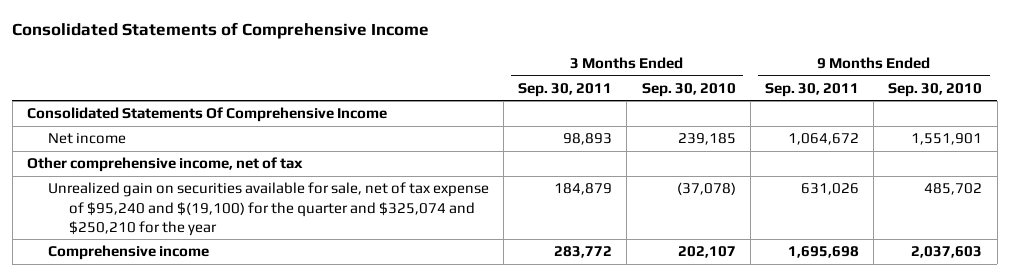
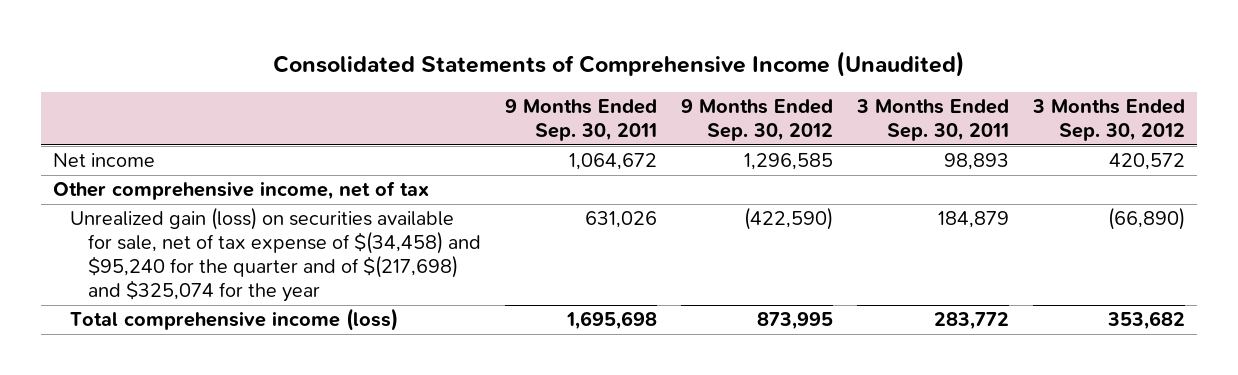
[12,22,430,40] Consolidated Statements of Comprehensive Income -> [272,50,965,77] Consolidated Statements of Comprehensive Income (Unaudited)
[641,82,736,97] Sep. 30, 2010 -> none
[888,82,983,97] Sep. 30, 2010 -> none
none -> [681,99,834,142] 9 Months Ended Sep. 30, 2012
none -> [1032,99,1186,142] 3 Months Ended Sep. 30, 2012
[26,107,387,123] Consolidated Statements Of Comprehensive Income -> none
[47,182,489,236] Unrealized gain on securities available for sale, net of tax expense of $95,240 and $(19,100) for the quarter and $325,074 and $250,210 for the year -> [70,207,482,303] Unrealized gain (loss) on securities available for sale, net of tax expense of $(34,458) and $95,240 for the quarter and of $(217,698) and $325,074 for the year
[47,245,209,261] Comprehensive income -> [70,308,399,332] Total comprehensive income (loss)

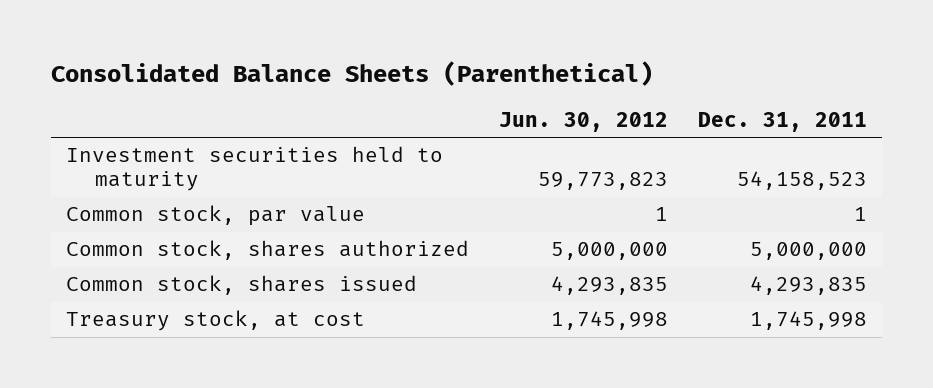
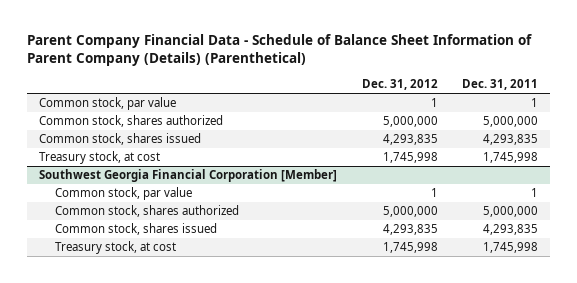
[50,61,653,87] Consolidated Balance Sheets (Parenthetical) -> [26,33,532,67] Parent Company Financial Data - Schedule of Balance Sheet Information of Parent Company (Details) (Parenthetical)
[499,112,669,133] Jun. 30, 2012 -> none
none -> [361,79,438,91] Dec. 31, 2012
[66,146,444,192] Investment securities held to maturity -> none
none -> [38,169,337,183] Southwest Georgia Financial Corporation [Member]
none -> [54,187,192,201] Common stock, par value
none -> [54,205,239,218] Common stock, shares authorized
none -> [54,223,217,236] Common stock, shares issued
none -> [54,241,176,255] Treasury stock, at cost

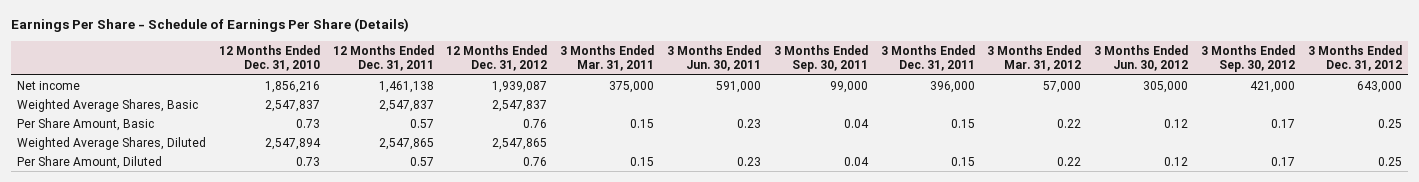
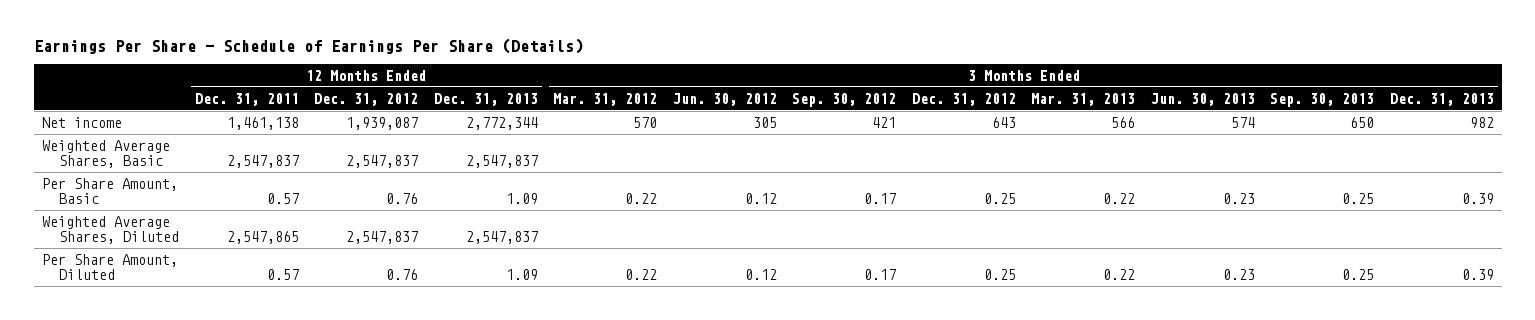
[218,44,320,72] 12 Months Ended Dec. 31, 2010 -> none
[560,44,655,72] 3 Months Ended Mar. 31, 2011 -> none
[666,44,761,72] 3 Months Ended Jun. 30, 2011 -> none
[773,44,868,73] 3 Months Ended Sep. 30, 2011 -> none
[880,44,975,72] 3 Months Ended Dec. 31, 2011 -> none
none -> [433,92,538,106] Dec. 31, 2013
none -> [1031,92,1136,106] Mar. 31, 2013
none -> [1150,92,1255,106] Jun. 30, 2013
none -> [1270,92,1375,107] Sep. 30, 2013
none -> [1389,92,1494,106] Dec. 31, 2013
[1043,80,1082,93] 57,000 -> [633,116,658,128] 570
[1143,80,1189,93] 305,000 -> [752,116,777,128] 305
[1249,80,1295,93] 421,000 -> [872,116,897,128] 421
[1356,80,1402,93] 643,000 -> [991,116,1016,128] 643
[492,137,548,150] 2,547,865 -> [346,230,419,244] 2,547,837

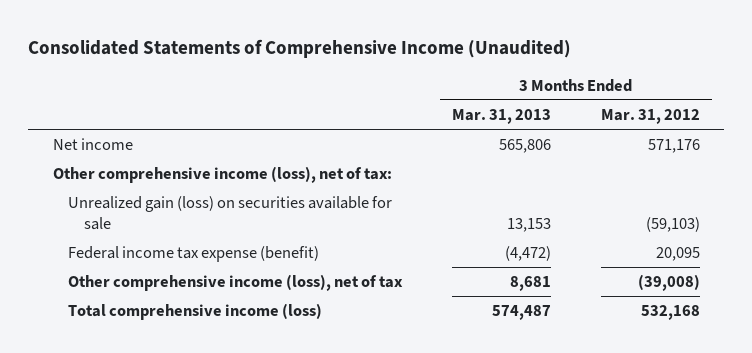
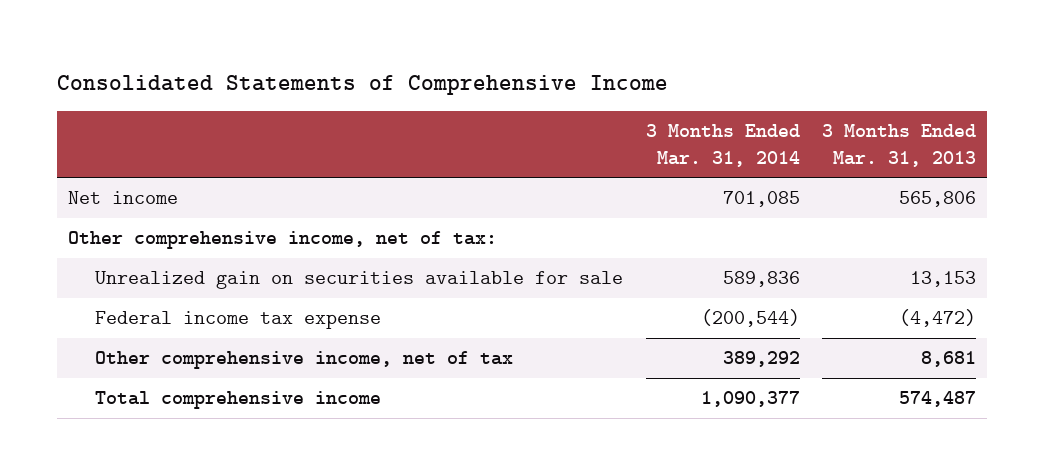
[27,38,571,58] Consolidated Statements of Comprehensive Income (Unaudited) -> [57,74,669,95] Consolidated Statements of Comprehensive Income
[600,108,700,124] Mar. 31, 2012 -> none
none -> [645,124,800,167] 3 Months Ended Mar. 31, 2014
[52,166,392,184] Other comprehensive income (loss), net of tax: -> [68,231,498,250] Other comprehensive income, net of tax:
[68,196,393,230] Unrealized gain (loss) on securities available for sale -> [95,271,624,290] Unrealized gain on securities available for sale
[68,246,320,263] Federal income tax expense (benefit) -> [95,311,382,330] Federal income tax expense
[68,274,404,292] Other comprehensive income (loss), net of tax -> [95,351,514,370] Other comprehensive income, net of tax
[68,303,323,321] Total comprehensive income (loss) -> [95,391,382,410] Total comprehensive income

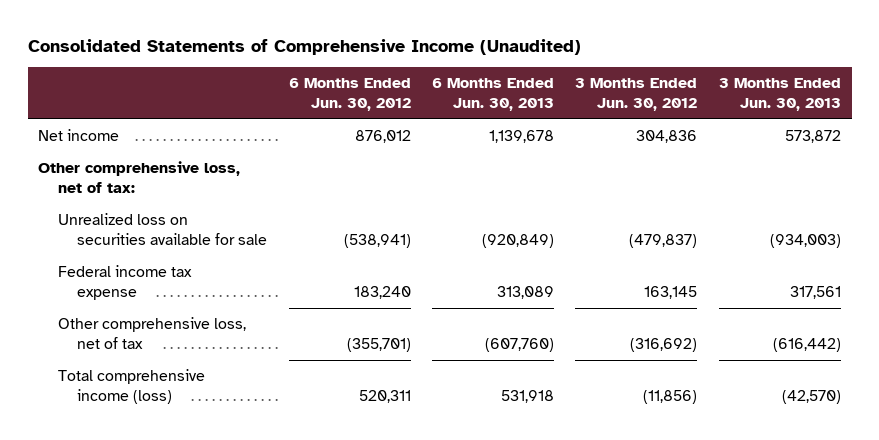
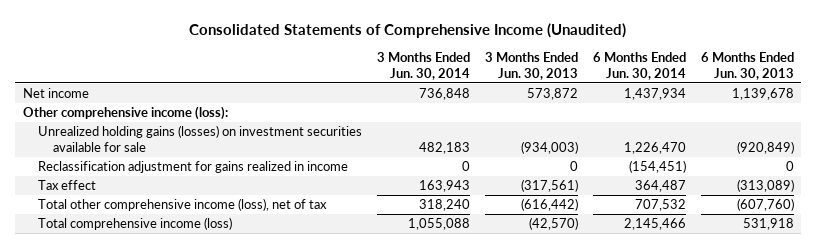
[288,78,411,112] 6 Months Ended Jun. 30, 2012 -> none
[575,78,698,112] 3 Months Ended Jun. 30, 2012 -> none
none -> [376,52,470,80] 3 Months Ended Jun. 30, 2014
none -> [592,52,686,80] 6 Months Ended Jun. 30, 2014
[38,161,241,194] Other comprehensive loss, net of tax: -> none
none -> [22,106,228,121] Other comprehensive income (loss):
[57,213,268,246] Unrealized loss on securities available for sale -> [37,125,362,152] Unrealized holding gains (losses) on investment securities available for sale
none -> [37,161,348,174] Reclassification adjustment for gains realized in income
[57,265,192,301] Federal income tax expense -> [37,180,96,191] Tax effect
[497,286,555,300] 313,089 -> [736,179,794,193] (313,089)
[789,286,841,300] 317,561 -> [520,179,578,193] (317,561)
[57,317,246,350] Other comprehensive loss, net of tax -> [37,198,327,212] Total other comprehensive income (loss), net of tax

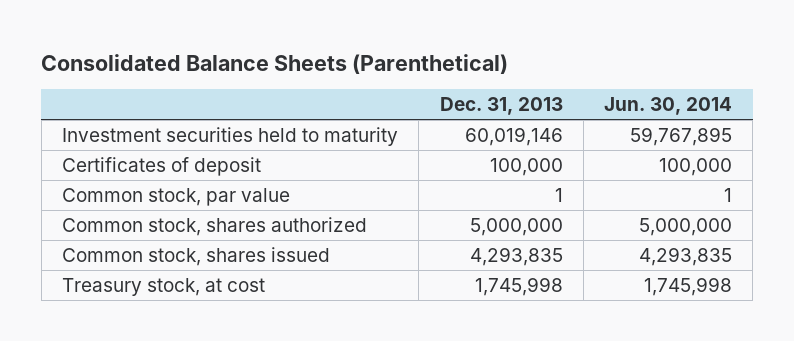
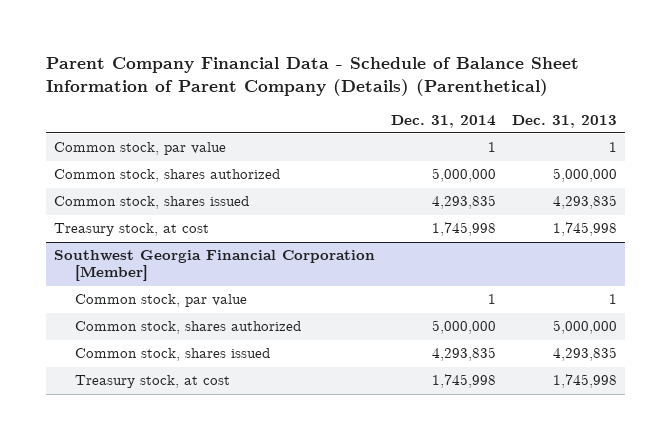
[41,53,509,74] Consolidated Balance Sheets (Parenthetical) -> [46,56,580,96] Parent Company Financial Data - Schedule of Balance Sheet Information of Parent Company (Details) (Parenthetical)
[604,97,733,116] Jun. 30, 2014 -> none
none -> [390,114,496,128] Dec. 31, 2014
[62,126,399,146] Investment securities held to maturity -> none
[62,156,262,176] Certificates of deposit -> none
none -> [54,250,376,282] Southwest Georgia Financial Corporation [Member]
none -> [75,294,248,308] Common stock, par value
none -> [75,321,302,335] Common stock, shares authorized
none -> [75,348,271,362] Common stock, shares issued
none -> [75,375,231,389] Treasury stock, at cost

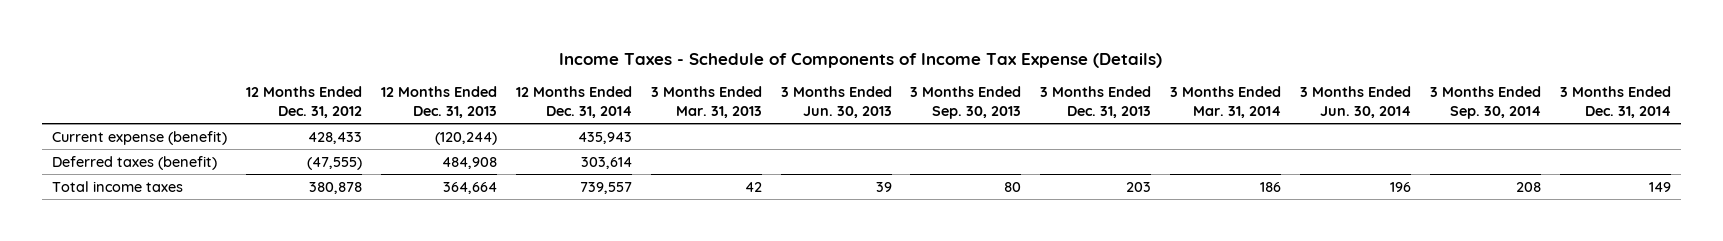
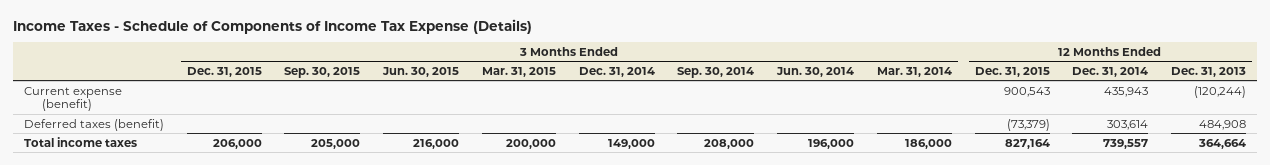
[245,86,362,118] 12 Months Ended Dec. 31, 2012 -> none
[650,86,762,118] 3 Months Ended Mar. 31, 2013 -> none
[780,86,892,118] 3 Months Ended Jun. 30, 2013 -> none
[910,86,1022,119] 3 Months Ended Sep. 30, 2013 -> none
[1040,86,1152,118] 3 Months Ended Dec. 31, 2013 -> none
none -> [186,66,262,77] Dec. 31, 2015
none -> [284,66,361,78] Sep. 30, 2015
none -> [382,66,460,77] Jun. 30, 2015
none -> [481,66,556,77] Mar. 31, 2015
none -> [974,66,1050,77] Dec. 31, 2015
[1260,181,1282,192] 186 -> [904,138,952,149] 186,000
[1390,181,1412,192] 196 -> [808,138,855,149] 196,000
[1516,181,1542,192] 208 -> [704,138,755,149] 208,000
[1649,181,1672,192] 149 -> [607,138,655,149] 149,000

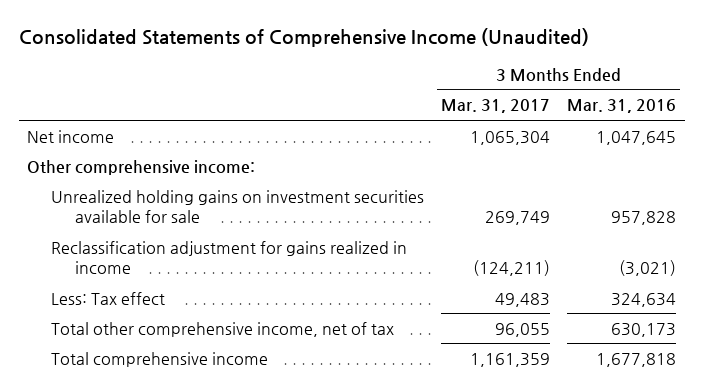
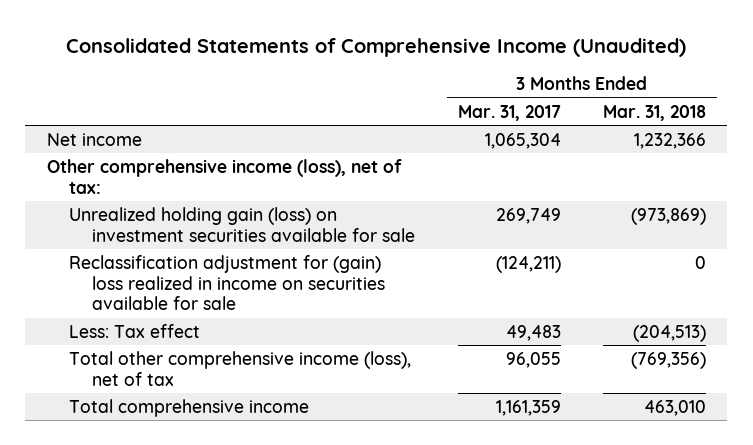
[567,99,677,114] Mar. 31, 2016 -> none
none -> [603,104,707,121] Mar. 31, 2018
[27,159,256,175] Other comprehensive income: -> [46,158,402,194] Other comprehensive income (loss), net of tax:
[50,189,424,224] Unrealized holding gains on investment securities available for sale -> [69,206,416,242] Unrealized holding gain (loss) on investment securities available for sale
[50,240,407,275] Reclassification adjustment for gains realized in income -> [69,254,386,311] Reclassification adjustment for (gain) loss realized in income on securities available for sale
[50,321,394,337] Total other comprehensive income, net of tax -> [69,350,412,386] Total other comprehensive income (loss), net of tax

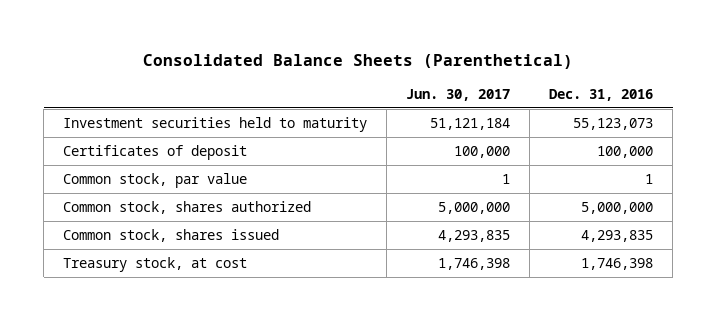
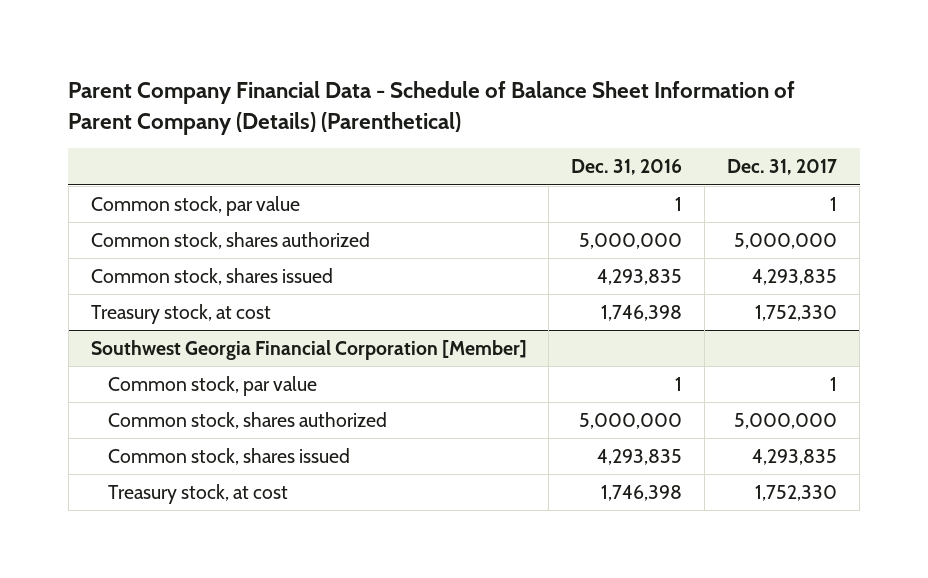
[143,53,574,69] Consolidated Balance Sheets (Parenthetical) -> [68,81,796,135] Parent Company Financial Data - Schedule of Balance Sheet Information of Parent Company (Details) (Parenthetical)
[406,88,511,101] Jun. 30, 2017 -> none
none -> [727,159,838,176] Dec. 31, 2017
[63,116,368,132] Investment securities held to maturity -> none
[63,144,248,160] Certificates of deposit -> none
none -> [90,340,527,361] Southwest Georgia Financial Corporation [Member]
none -> [108,376,318,397] Common stock, par value
none -> [108,412,388,430] Common stock, shares authorized
none -> [108,448,351,466] Common stock, shares issued
none -> [108,484,289,505] Treasury stock, at cost

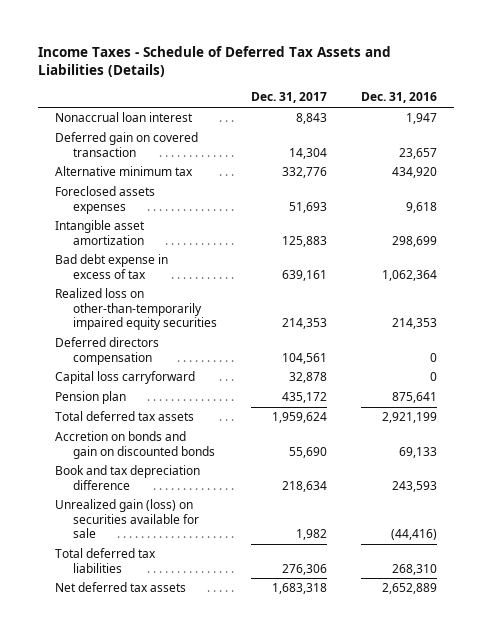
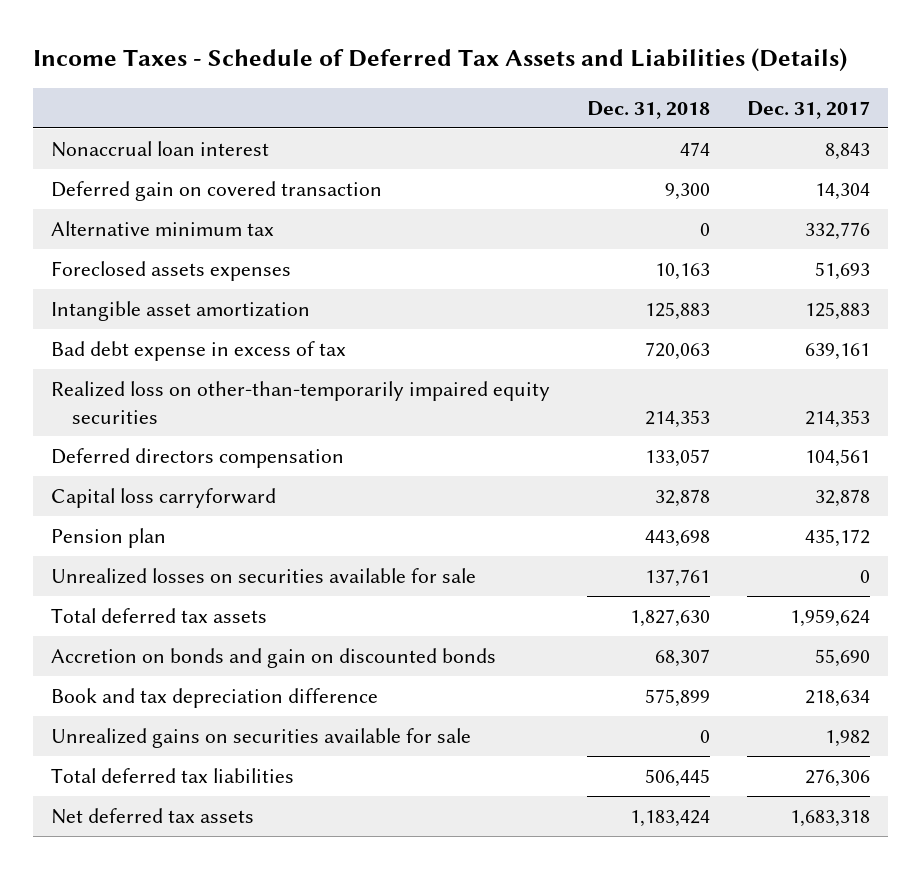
[360,92,437,104] Dec. 31, 2016 -> none
none -> [586,100,710,119] Dec. 31, 2018
none -> [51,567,477,584] Unrealized losses on securities available for sale
[55,499,200,538] Unrealized gain (loss) on securities available for sale -> [51,727,472,748] Unrealized gains on securities available for sale

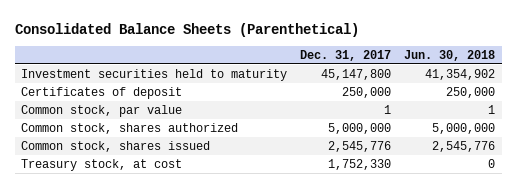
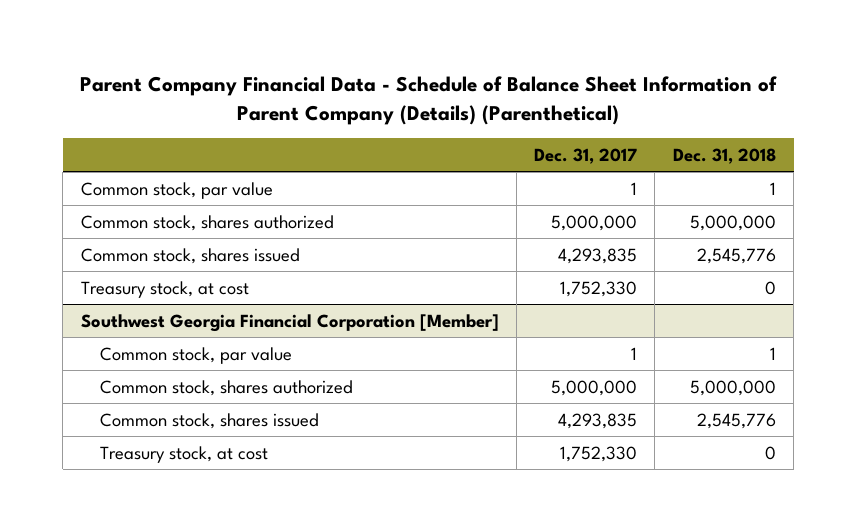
[14,22,359,37] Consolidated Balance Sheets (Parenthetical) -> [80,76,778,125] Parent Company Financial Data - Schedule of Balance Sheet Information of Parent Company (Details) (Parenthetical)
[404,49,496,61] Jun. 30, 2018 -> none
none -> [672,147,776,164] Dec. 31, 2018
[21,69,288,82] Investment securities held to maturity -> none
[21,87,183,100] Certificates of deposit -> none
[328,141,392,153] 2,545,776 -> [558,247,638,264] 4,293,835
none -> [80,313,499,332] Southwest Georgia Financial Corporation [Member]
none -> [100,346,293,364] Common stock, par value
none -> [100,379,354,396] Common stock, shares authorized
none -> [100,412,320,429] Common stock, shares issued
none -> [100,445,269,463] Treasury stock, at cost

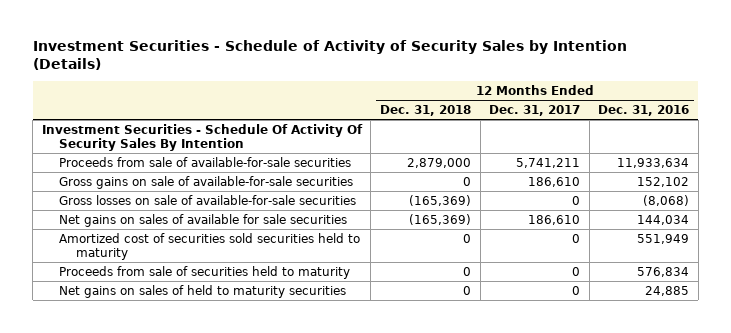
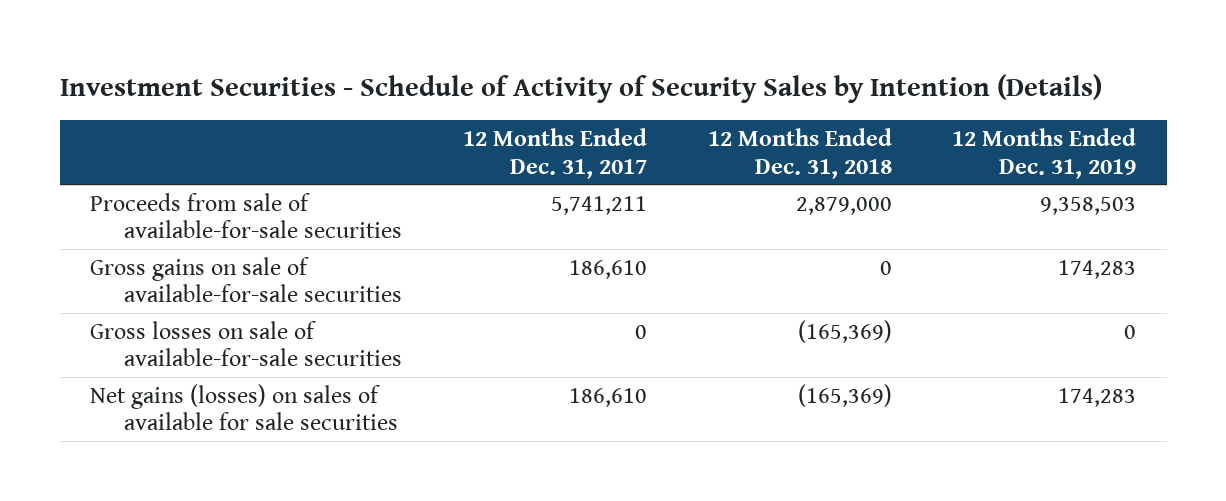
[598,104,690,116] Dec. 31, 2016 -> none
none -> [952,127,1137,179] 12 Months Ended Dec. 31, 2019
[41,123,363,151] Investment Securities - Schedule Of Activity Of Security Sales By Intention -> none
[58,232,360,260] Amortized cost of securities sold securities held to maturity -> none
[58,265,350,279] Proceeds from sale of securities held to maturity -> none
[58,284,346,298] Net gains on sales of held to maturity securities -> none
[58,213,347,227] Net gains on sales of available for sale securities -> [89,383,398,431] Net gains (losses) on sales of available for sale securities

